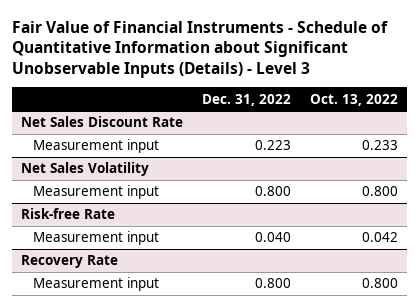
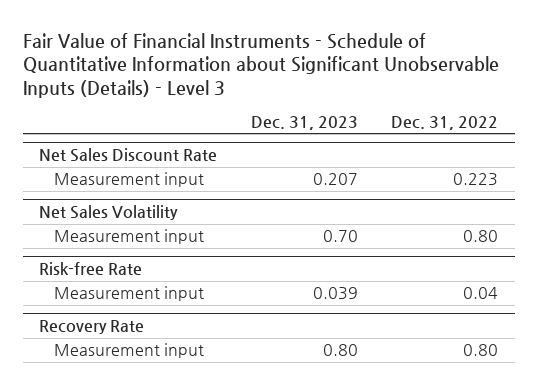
[310,93,399,106] Oct. 13, 2022 -> none
none -> [250,115,358,130] Dec. 31, 2023
[255,186,292,197] 0.800 -> [462,230,498,243] 0.80
[255,232,292,243] 0.040 -> [462,287,498,300] 0.04
[255,278,292,289] 0.800 -> [462,344,498,357] 0.80

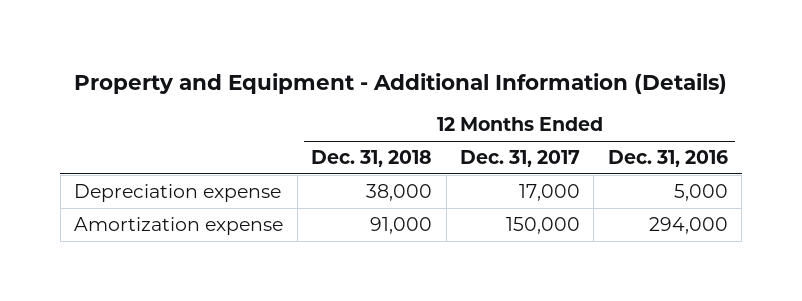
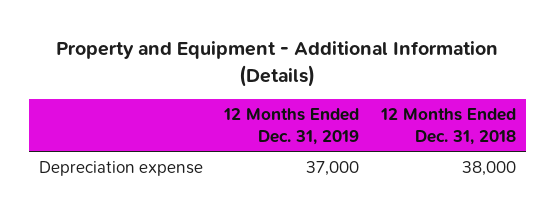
[460,150,581,168] Dec. 31, 2017 -> none
[607,150,728,168] Dec. 31, 2016 -> none
none -> [223,107,360,145] 12 Months Ended Dec. 31, 2019
[74,216,284,235] Amortization expense -> none

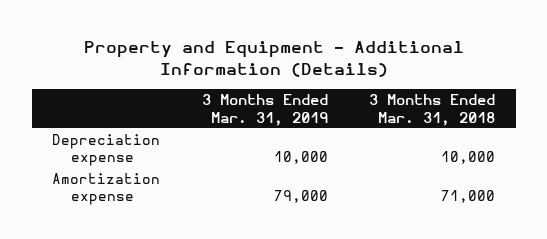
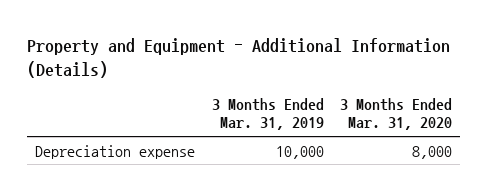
[368,94,495,126] 3 Months Ended Mar. 31, 2018 -> none
none -> [339,98,452,131] 3 Months Ended Mar. 31, 2020
[52,173,161,206] Amortization expense -> none

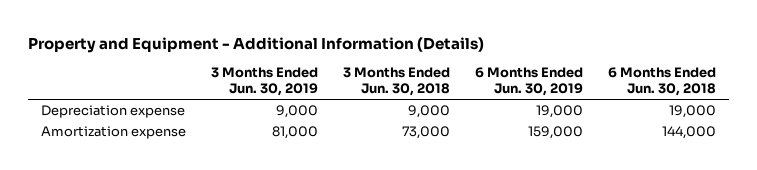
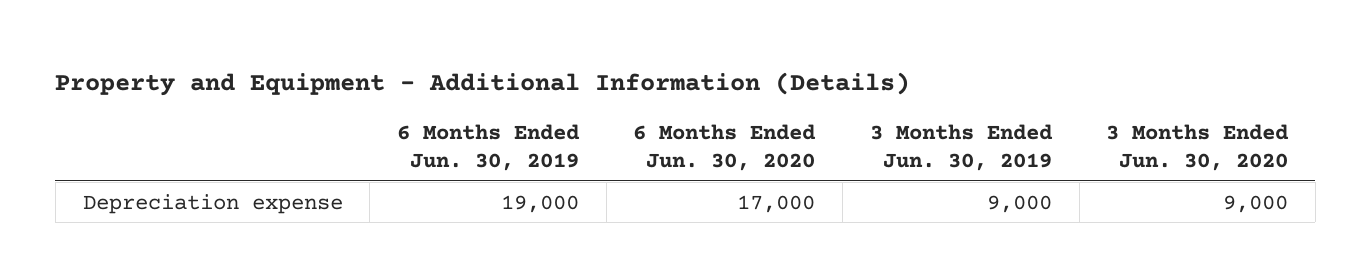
[343,67,451,97] 3 Months Ended Jun. 30, 2018 -> none
[608,67,717,97] 6 Months Ended Jun. 30, 2018 -> none
none -> [633,123,817,172] 6 Months Ended Jun. 30, 2020
none -> [1106,123,1290,172] 3 Months Ended Jun. 30, 2020
[40,126,186,140] Amortization expense -> none

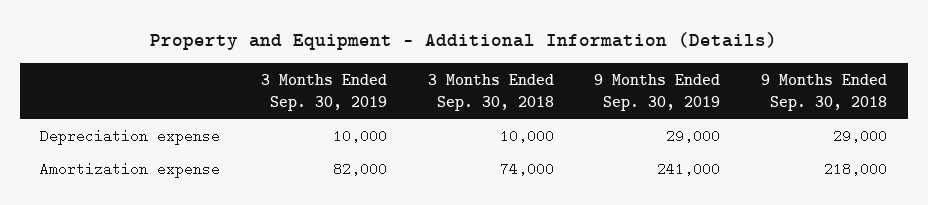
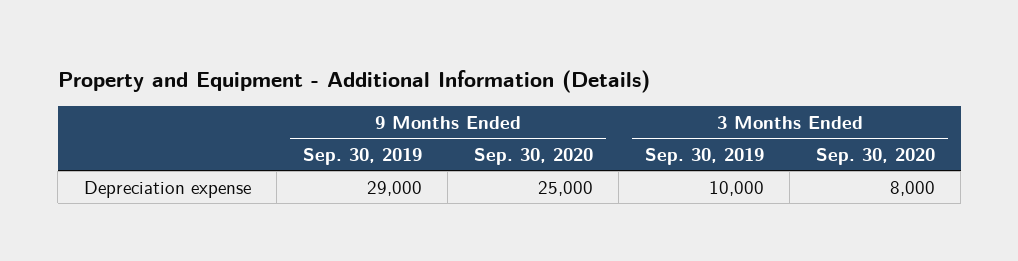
[427,73,554,111] 3 Months Ended Sep. 30, 2018 -> none
[761,73,888,111] 9 Months Ended Sep. 30, 2018 -> none
none -> [473,147,593,165] Sep. 30, 2020
none -> [815,147,935,165] Sep. 30, 2020
[40,161,221,178] Amortization expense -> none

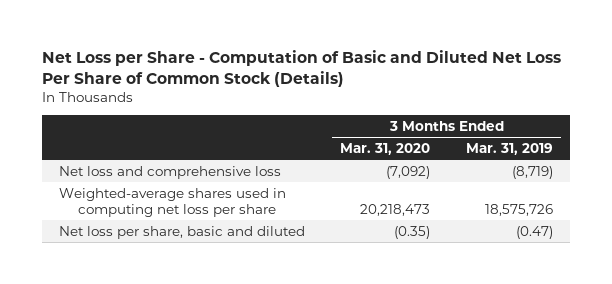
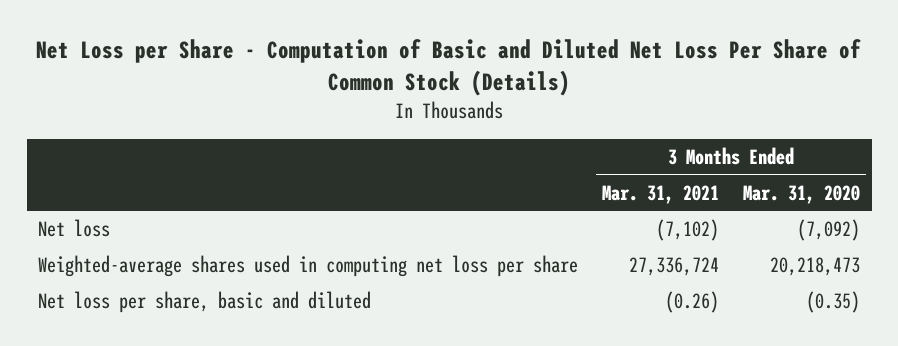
[465,142,553,155] Mar. 31, 2019 -> none
none -> [602,184,720,204] Mar. 31, 2021
[59,165,282,179] Net loss and comprehensive loss -> [38,219,111,238] Net loss

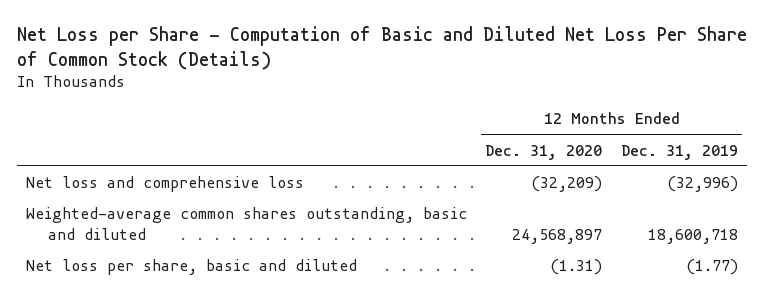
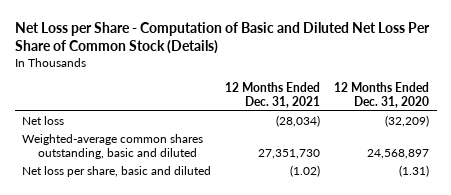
[620,144,738,160] Dec. 31, 2019 -> none
none -> [225,81,321,108] 12 Months Ended Dec. 31, 2021
[25,176,304,193] Net loss and comprehensive loss -> [21,116,64,126] Net loss

